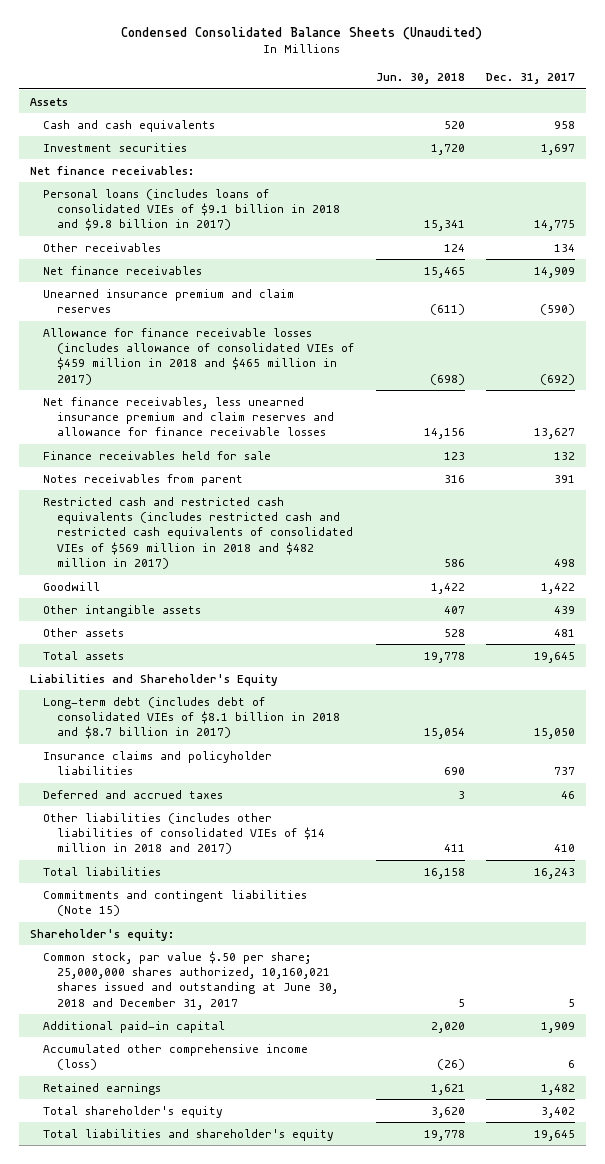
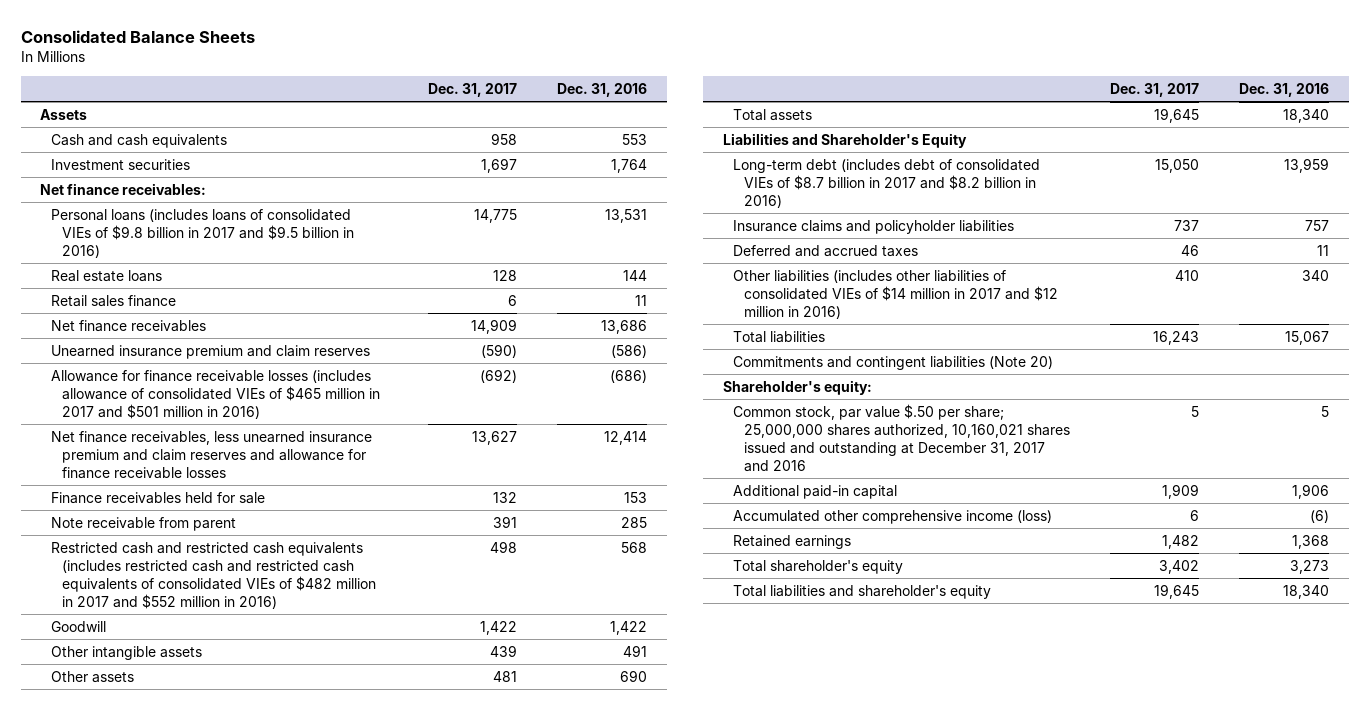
[121,27,483,41] Condensed Consolidated Balance Sheets (Unaudited) -> [20,29,255,43] Consolidated Balance Sheets
[375,73,465,85] Jun. 30, 2018 -> none
none -> [557,82,648,97] Dec. 31, 2016
[43,242,162,252] Other receivables -> none
[43,188,341,232] Personal loans (includes loans of consolidated VIEs of $9.1 billion in 2018 and $9.8 billion in 2017) -> [51,208,355,258] Personal loans (includes loans of consolidated VIEs of $9.8 billion in 2017 and $9.5 billion in 2016)
none -> [51,269,163,282] Real estate loans
none -> [51,294,177,307] Retail sales finance
[43,327,355,385] Allowance for finance receivable losses (includes allowance of consolidated VIEs of $459 million in 2018 and $465 million in 2017) -> [51,369,381,419] Allowance for finance receivable losses (includes allowance of consolidated VIEs of $465 million in 2017 and $501 million in 2016)
[43,473,244,486] Notes receivables from parent -> [51,516,237,531] Note receivable from parent
[43,496,354,570] Restricted cash and restricted cash equivalents (includes restricted cash and restricted cash equivalents of consolidated VIEs of $569 million in 2018 and $482 million in 2017) -> [51,541,377,610] Restricted cash and restricted cash equivalents (includes restricted cash and restricted cash equivalents of consolidated VIEs of $482 million in 2017 and $552 million in 2016)
[43,696,341,740] Long-term debt (includes debt of consolidated VIEs of $8.1 billion in 2018 and $8.7 billion in 2017) -> [733,158,1041,208] Long-term debt (includes debt of consolidated VIEs of $8.7 billion in 2017 and $8.2 billion in 2016)
[43,812,326,855] Other liabilities (includes other liabilities of consolidated VIEs of $14 million in 2018 and 2017) -> [733,269,1059,319] Other liabilities (includes other liabilities of consolidated VIEs of $14 million in 2017 and $12 million in 2016)
[43,889,308,917] Commitments and contingent liabilities (Note 15) -> [733,355,1054,370] Commitments and contingent liabilities (Note 20)
[43,950,339,1010] Common stock, par value $.50 per share; 25,000,000 shares authorized, 10,160,021 shares issued and outstanding at June 30, 2018 and December 31, 2017 -> [733,403,1071,473] Common stock, par value $.50 per share; 25,000,000 shares authorized, 10,160,021 shares issued and outstanding at December 31, 2017 and 2016

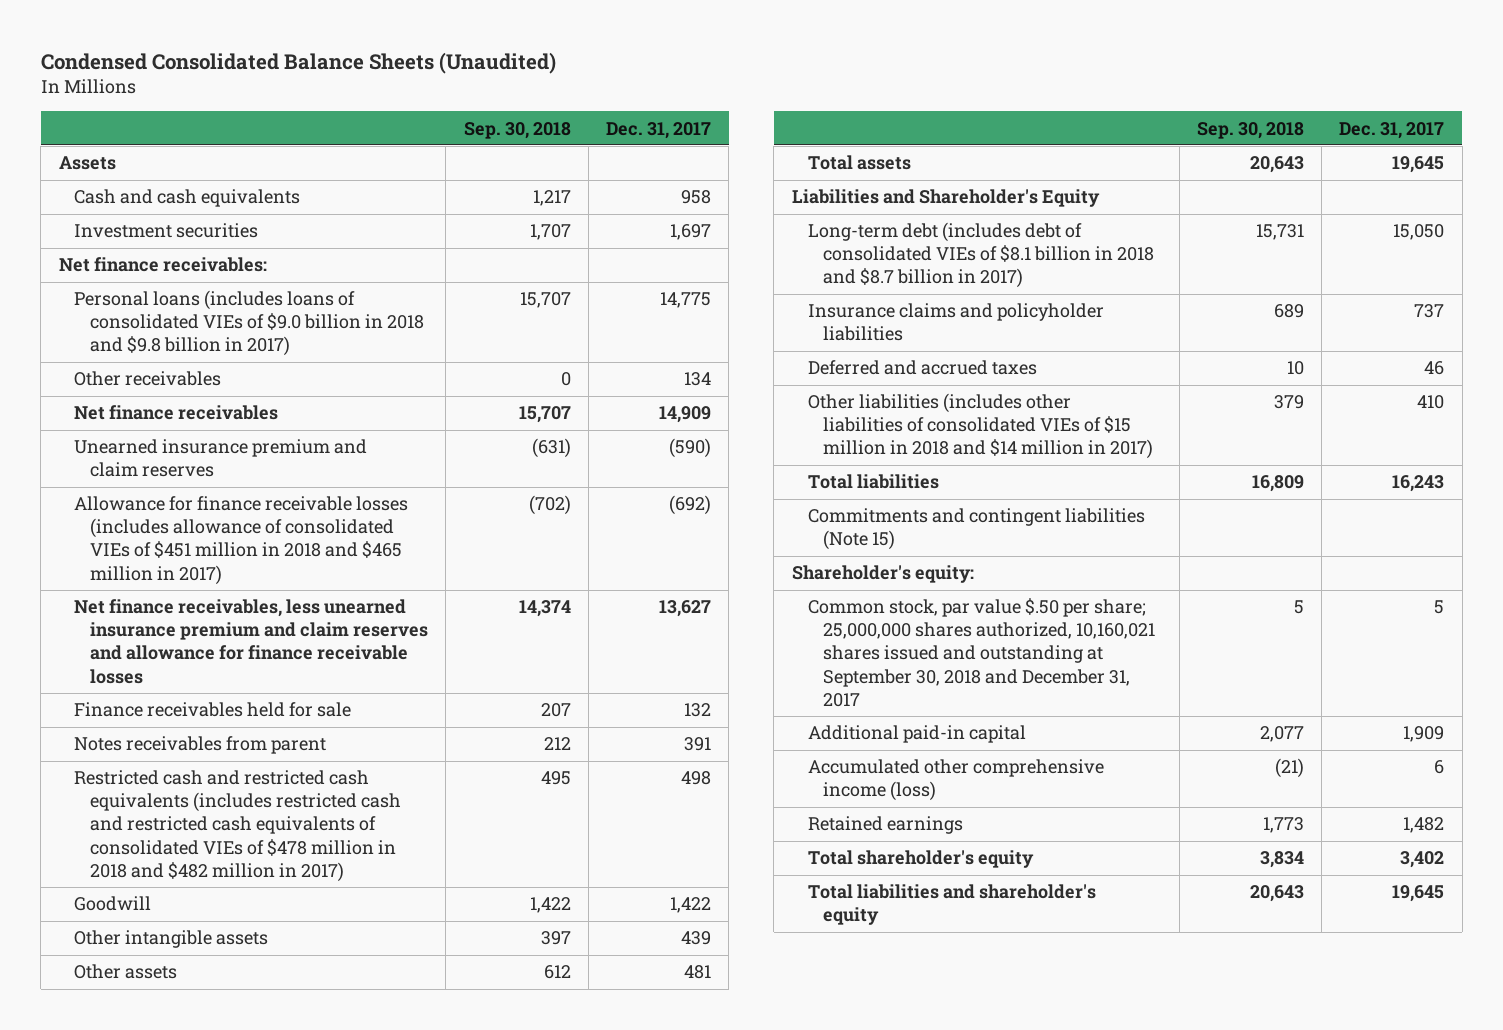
[20,29,255,43] Consolidated Balance Sheets -> [40,51,556,74] Condensed Consolidated Balance Sheets (Unaudited)
[557,82,648,97] Dec. 31, 2016 -> none
none -> [463,121,571,139] Sep. 30, 2018
[51,269,163,282] Real estate loans -> none
[51,294,177,307] Retail sales finance -> none
[51,208,355,258] Personal loans (includes loans of consolidated VIEs of $9.8 billion in 2017 and $9.5 billion in 2016) -> [74,290,425,357] Personal loans (includes loans of consolidated VIEs of $9.0 billion in 2018 and $9.8 billion in 2017)
none -> [74,371,222,387] Other receivables
[51,369,381,419] Allowance for finance receivable losses (includes allowance of consolidated VIEs of $465 million in 2017 and $501 million in 2016) -> [74,496,409,585] Allowance for finance receivable losses (includes allowance of consolidated VIEs of $451 million in 2018 and $465 million in 2017)
[51,516,237,531] Note receivable from parent -> [74,736,327,755] Notes receivables from parent
[51,541,377,610] Restricted cash and restricted cash equivalents (includes restricted cash and restricted cash equivalents of consolidated VIEs of $482 million in 2017 and $552 million in 2016) -> [74,770,402,882] Restricted cash and restricted cash equivalents (includes restricted cash and restricted cash equivalents of consolidated VIEs of $478 million in 2018 and $482 million in 2017)
[733,158,1041,208] Long-term debt (includes debt of consolidated VIEs of $8.7 billion in 2017 and $8.2 billion in 2016) -> [807,222,1155,289] Long-term debt (includes debt of consolidated VIEs of $8.1 billion in 2018 and $8.7 billion in 2017)
[733,269,1059,319] Other liabilities (includes other liabilities of consolidated VIEs of $14 million in 2017 and $12 million in 2016) -> [807,393,1154,460] Other liabilities (includes other liabilities of consolidated VIEs of $15 million in 2018 and $14 million in 2017)
[733,355,1054,370] Commitments and contingent liabilities (Note 20) -> [807,508,1145,551] Commitments and contingent liabilities (Note 15)
[733,403,1071,473] Common stock, par value $.50 per share; 25,000,000 shares authorized, 10,160,021 shares issued and outstanding at December 31, 2017 and 2016 -> [807,598,1156,707] Common stock, par value $.50 per share; 25,000,000 shares authorized, 10,160,021 shares issued and outstanding at September 30, 2018 and December 31, 2017

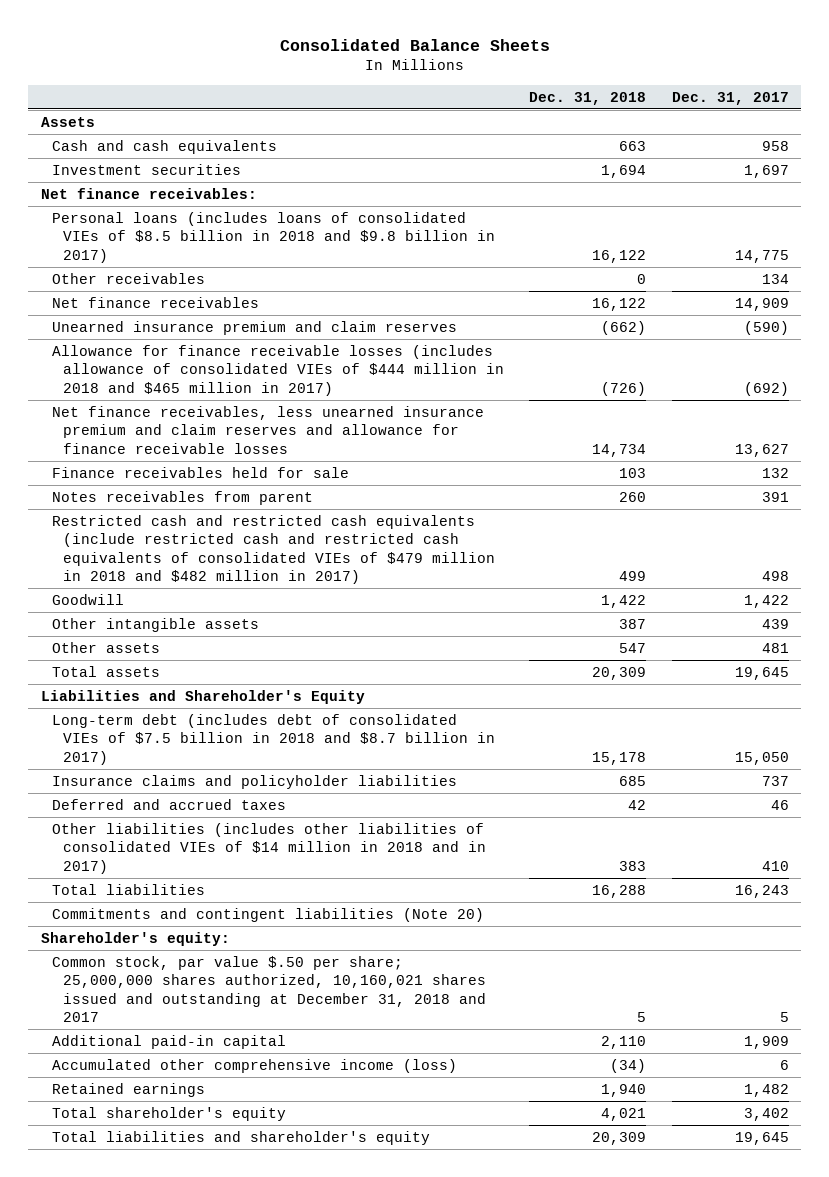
[40,51,556,74] Condensed Consolidated Balance Sheets (Unaudited) -> [279,38,550,51] Consolidated Balance Sheets
[463,121,571,139] Sep. 30, 2018 -> none
none -> [529,91,647,105] Dec. 31, 2018
[74,290,425,357] Personal loans (includes loans of consolidated VIEs of $9.0 billion in 2018 and $9.8 billion in 2017) -> [51,211,495,263] Personal loans (includes loans of consolidated VIEs of $8.5 billion in 2018 and $9.8 billion in 2017)
[74,496,409,585] Allowance for finance receivable losses (includes allowance of consolidated VIEs of $451 million in 2018 and $465 million in 2017) -> [51,344,504,396] Allowance for finance receivable losses (includes allowance of consolidated VIEs of $444 million in 2018 and $465 million in 2017)
[74,770,402,882] Restricted cash and restricted cash equivalents (includes restricted cash and restricted cash equivalents of consolidated VIEs of $478 million in 2018 and $482 million in 2017) -> [51,514,495,585] Restricted cash and restricted cash equivalents (include restricted cash and restricted cash equivalents of consolidated VIEs of $479 million in 2018 and $482 million in 2017)
[807,222,1155,289] Long-term debt (includes debt of consolidated VIEs of $8.1 billion in 2018 and $8.7 billion in 2017) -> [51,713,495,765] Long-term debt (includes debt of consolidated VIEs of $7.5 billion in 2018 and $8.7 billion in 2017)
[807,393,1154,460] Other liabilities (includes other liabilities of consolidated VIEs of $15 million in 2018 and $14 million in 2017) -> [51,822,486,874] Other liabilities (includes other liabilities of consolidated VIEs of $14 million in 2018 and in 2017)
[807,508,1145,551] Commitments and contingent liabilities (Note 15) -> [51,907,484,922] Commitments and contingent liabilities (Note 20)
[807,598,1156,707] Common stock, par value $.50 per share; 25,000,000 shares authorized, 10,160,021 shares issued and outstanding at September 30, 2018 and December 31, 2017 -> [51,955,486,1023] Common stock, par value $.50 per share; 25,000,000 shares authorized, 10,160,021 shares issued and outstanding at December 31, 2018 and 2017

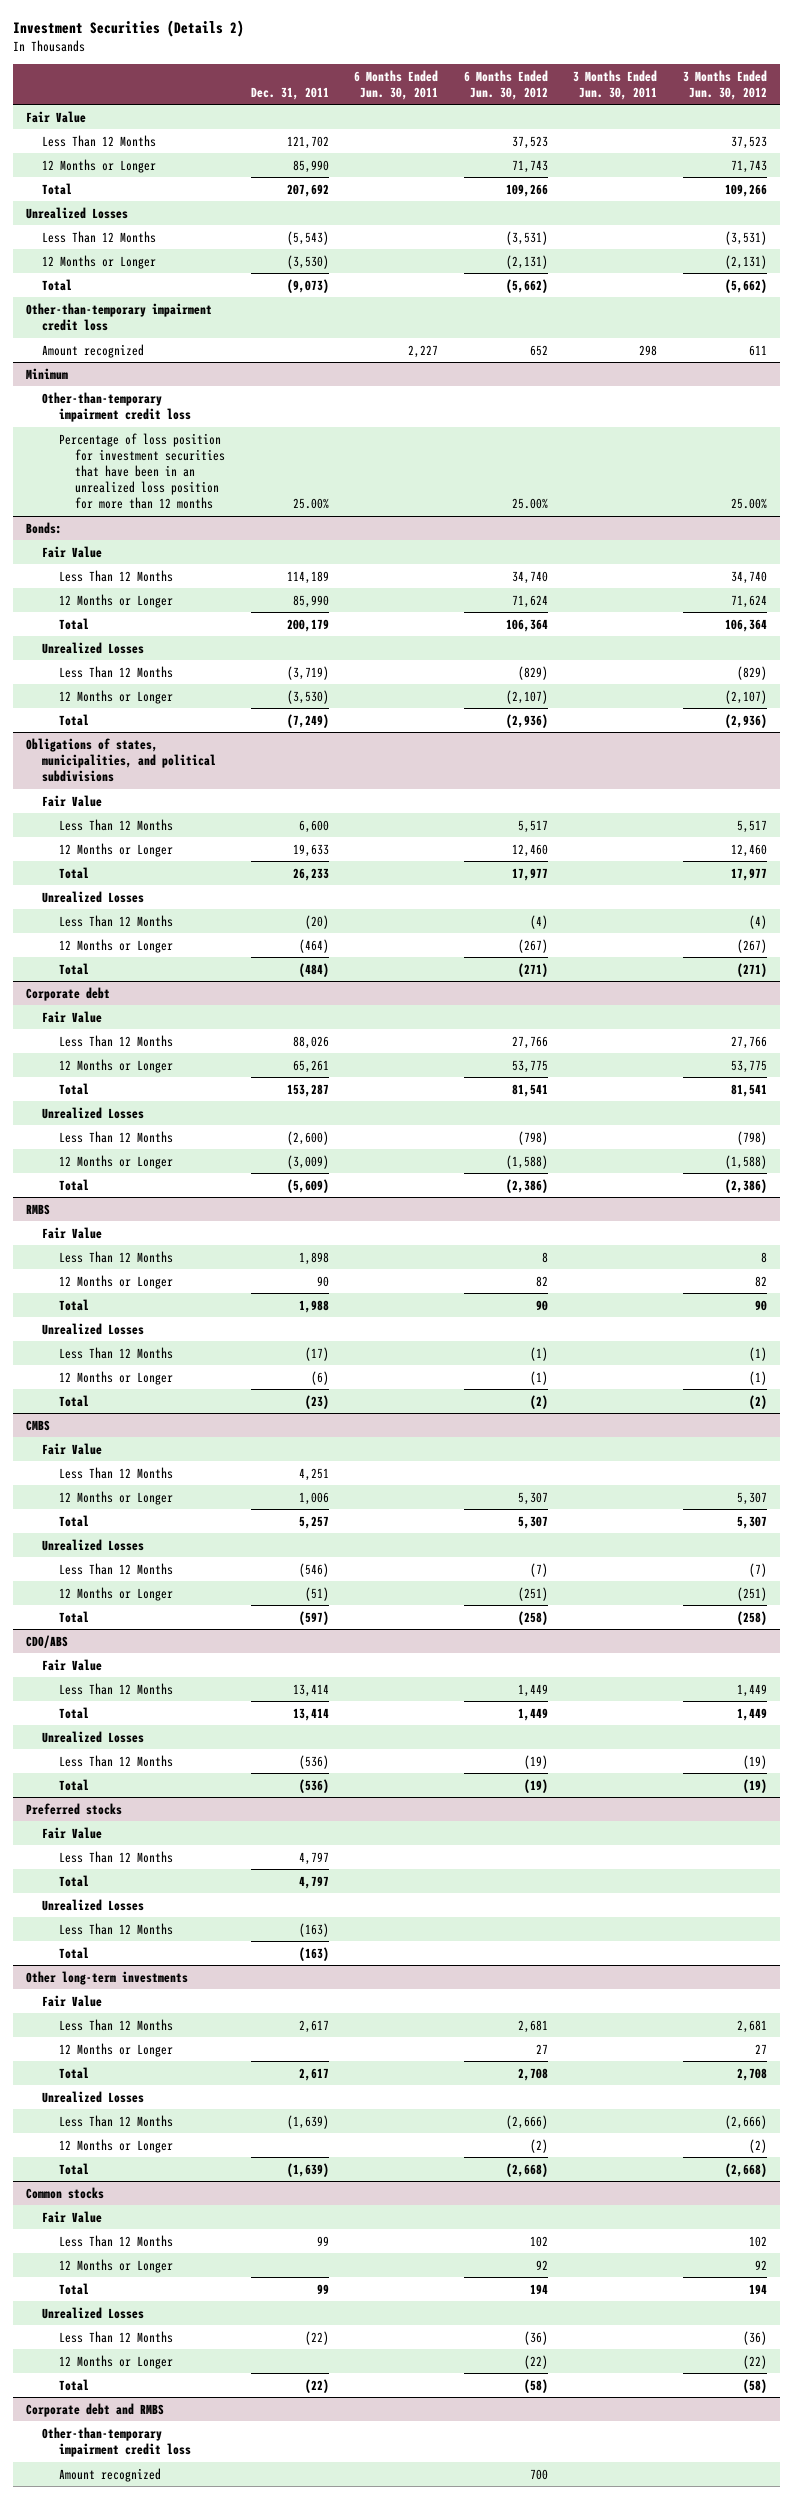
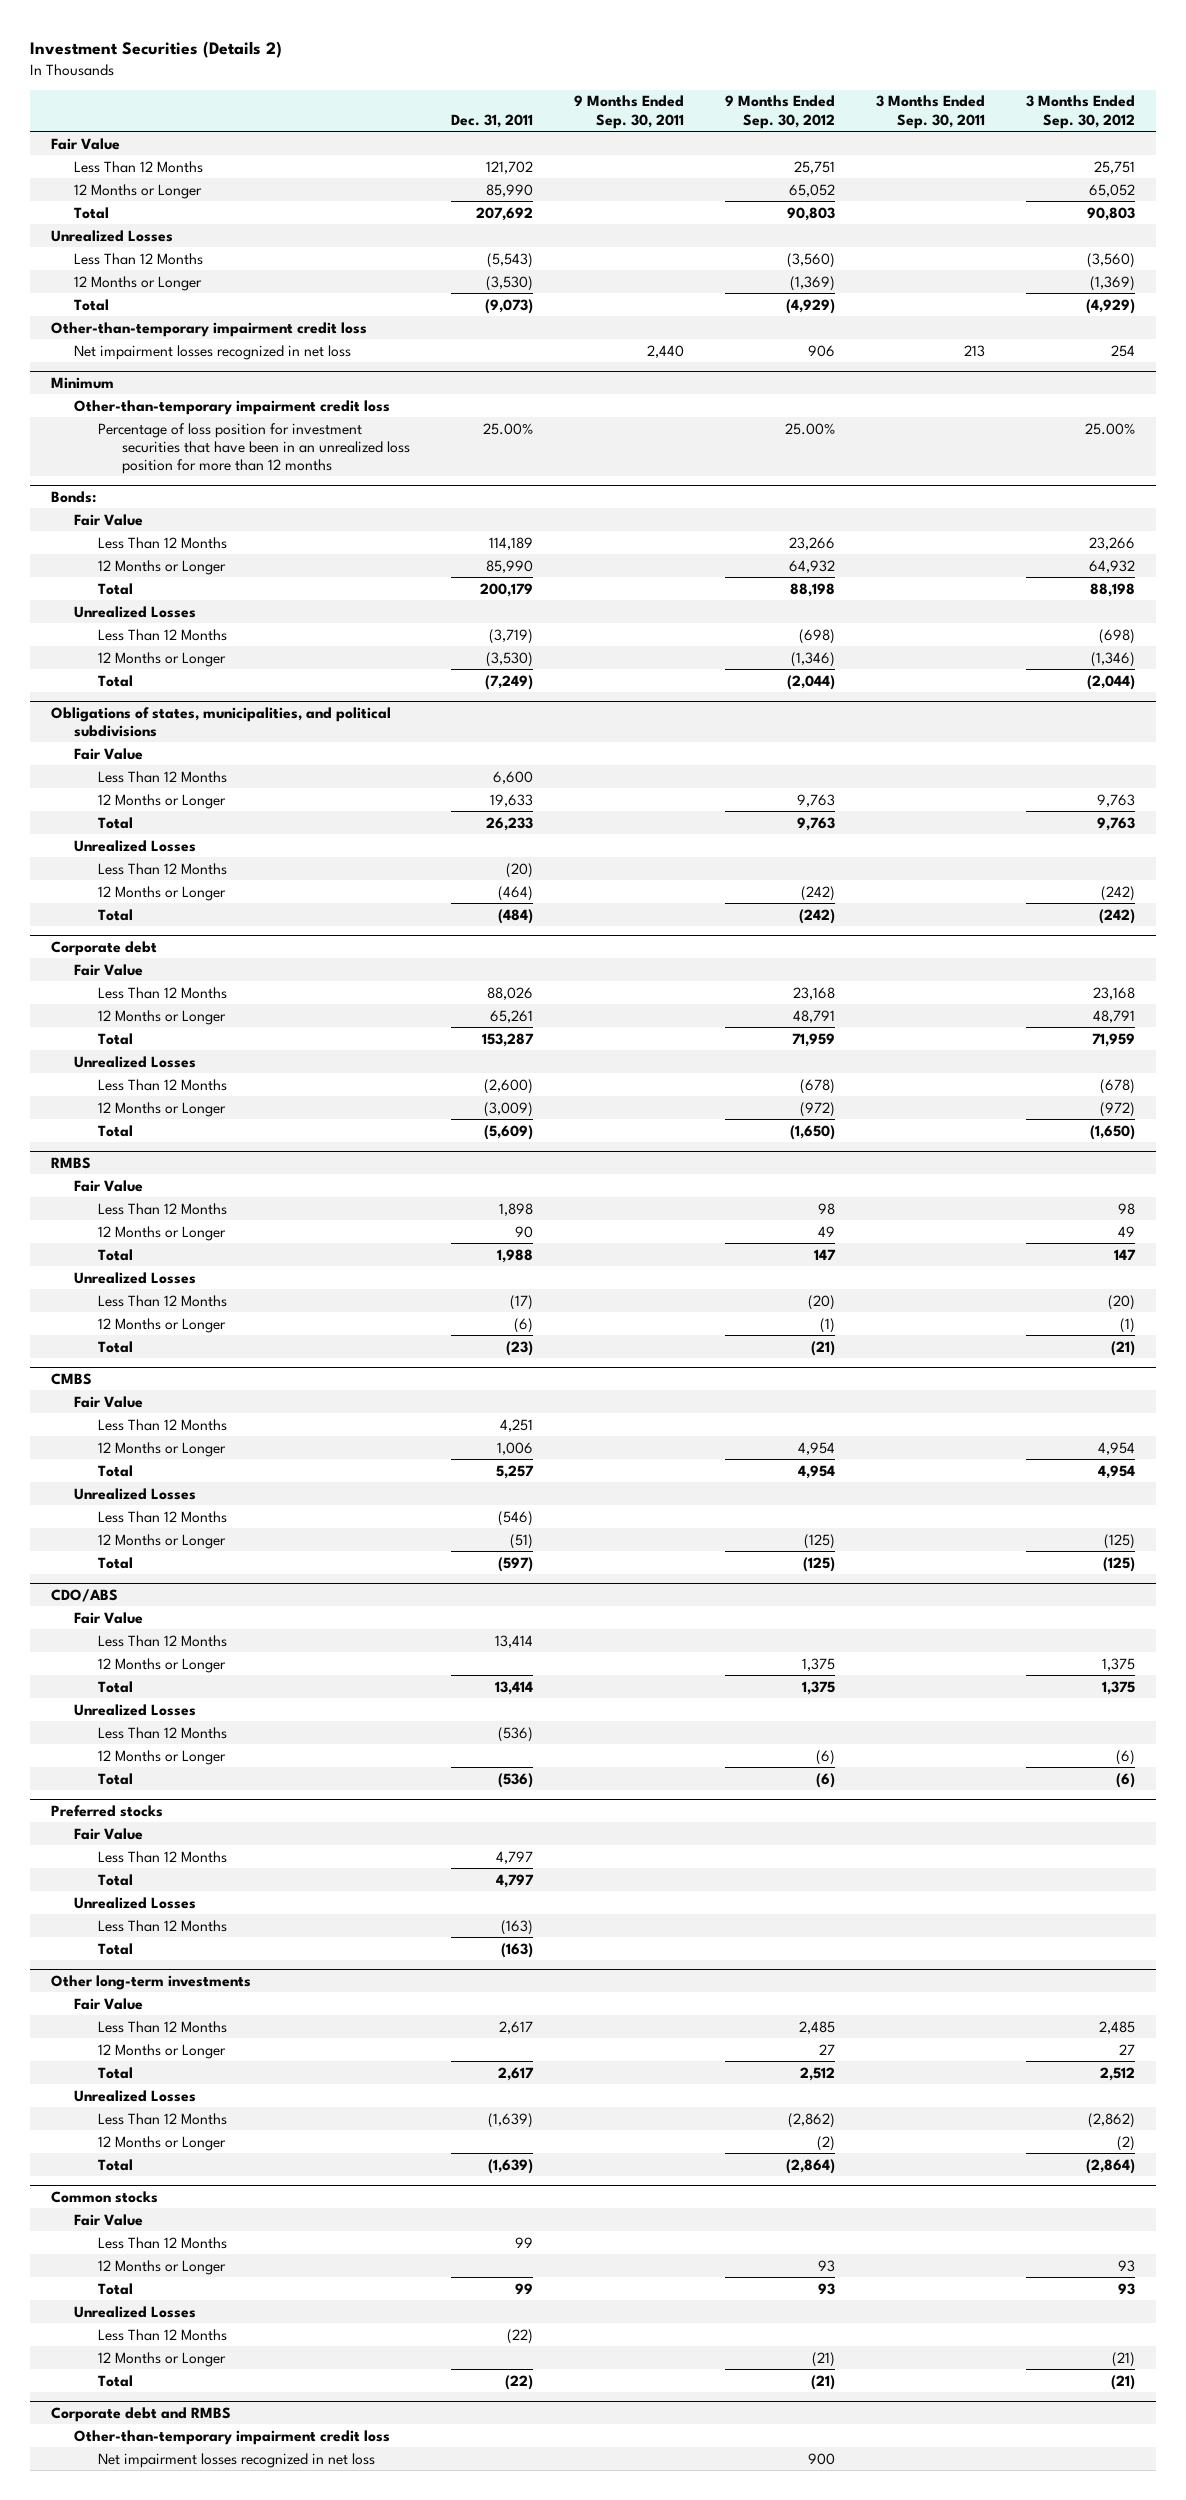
[354,69,439,100] 6 Months Ended Jun. 30, 2011 -> none
[463,69,548,100] 6 Months Ended Jun. 30, 2012 -> none
[573,69,658,100] 3 Months Ended Jun. 30, 2011 -> none
[682,69,767,100] 3 Months Ended Jun. 30, 2012 -> none
none -> [573,95,684,129] 9 Months Ended Sep. 30, 2011
none -> [725,95,836,129] 9 Months Ended Sep. 30, 2012
none -> [876,95,986,129] 3 Months Ended Sep. 30, 2011
none -> [1026,95,1136,129] 3 Months Ended Sep. 30, 2012
[42,343,145,358] Amount recognized -> [74,344,352,360] Net impairment losses recognized in net loss
none -> [98,1657,227,1673] 12 Months or Longer
none -> [98,1749,227,1765] 12 Months or Longer
[58,2467,161,2482] Amount recognized -> [98,2452,376,2468] Net impairment losses recognized in net loss

